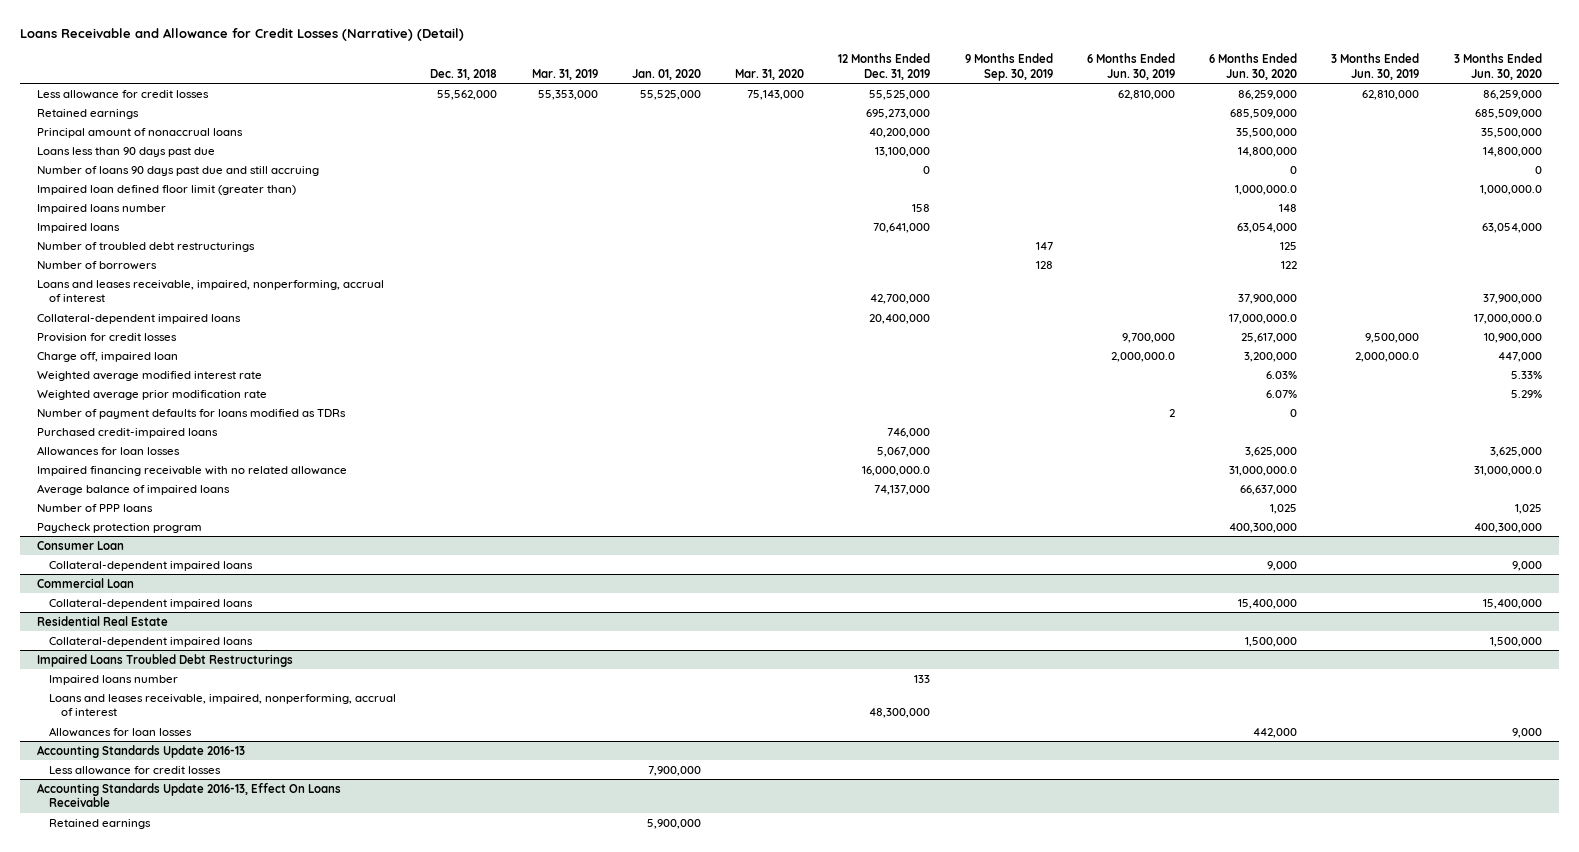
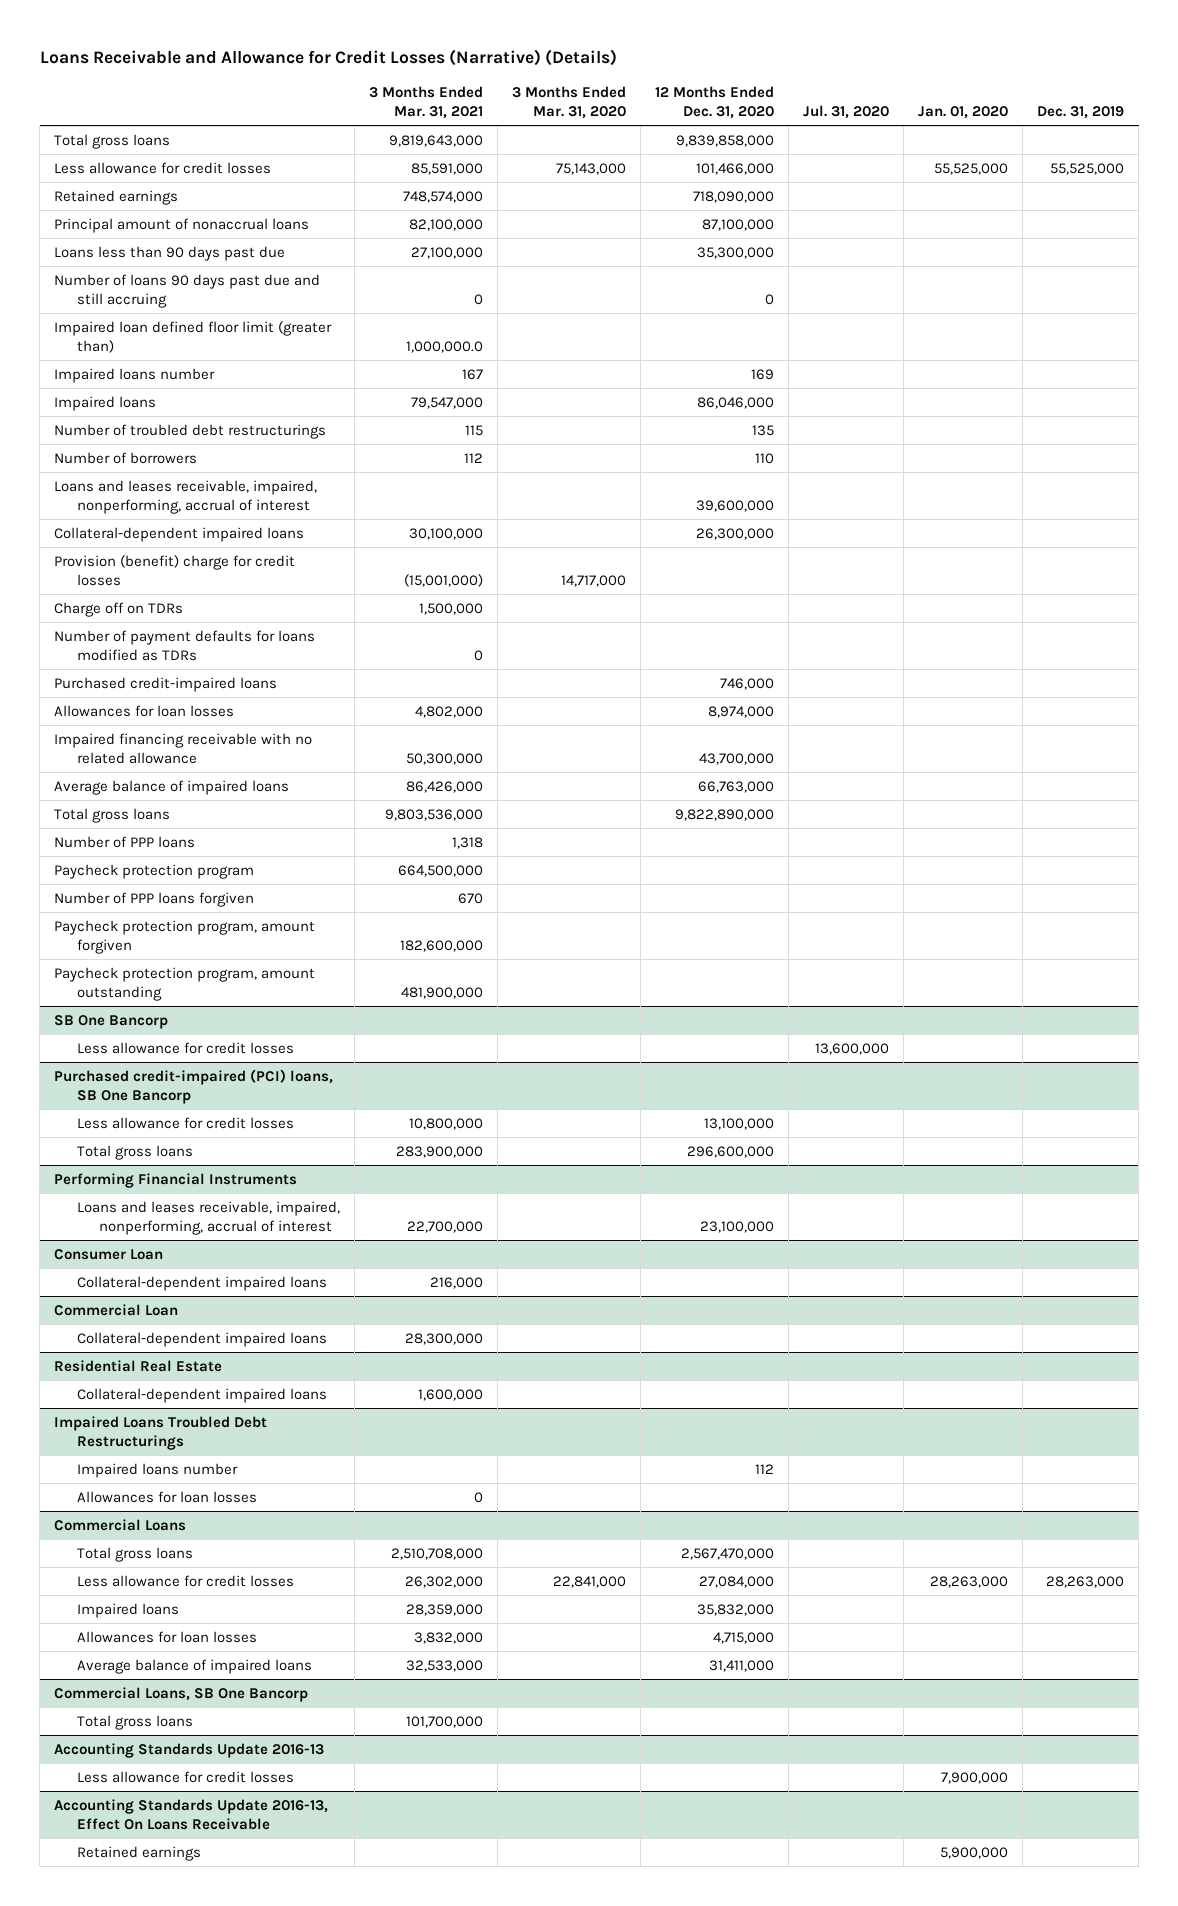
[20,28,465,42] Loans Receivable and Allowance for Credit Losses (Narrative) (Detail) -> [39,49,617,67] Loans Receivable and Allowance for Credit Losses (Narrative) (Details)
[430,68,498,80] Dec. 31, 2018 -> none
[531,68,598,80] Mar. 31, 2019 -> none
[735,68,805,80] Mar. 31, 2020 -> none
[838,53,931,80] 12 Months Ended Dec. 31, 2019 -> none
[964,53,1053,81] 9 Months Ended Sep. 30, 2019 -> none
[1086,53,1175,80] 6 Months Ended Jun. 30, 2019 -> none
[1209,53,1298,80] 6 Months Ended Jun. 30, 2020 -> none
[1331,53,1420,80] 3 Months Ended Jun. 30, 2019 -> none
[1453,53,1542,80] 3 Months Ended Jun. 30, 2020 -> none
none -> [368,86,483,119] 3 Months Ended Mar. 31, 2021
none -> [511,86,626,119] 3 Months Ended Mar. 31, 2020
none -> [654,86,774,119] 12 Months Ended Dec. 31, 2020
none -> [802,104,889,119] Jul. 31, 2020
none -> [1036,105,1124,119] Dec. 31, 2019
none -> [54,133,171,149] Total gross loans
[37,351,179,362] Charge off, impaired loan -> none
[37,370,263,381] Weighted average modified interest rate -> none
[37,389,268,400] Weighted average prior modification rate -> none
[37,332,178,342] Provision for credit losses -> [54,554,296,586] Provision (benefit) charge for credit losses
none -> [54,601,184,617] Charge off on TDRs
none -> [54,807,171,823] Total gross loans
none -> [54,891,255,907] Number of PPP loans forgiven
none -> [54,919,316,954] Paycheck protection program, amount forgiven
none -> [54,966,316,1001] Paycheck protection program, amount outstanding
none -> [54,1014,169,1029] SB One Bancorp
none -> [76,1041,294,1054] Less allowance for credit losses
none -> [54,1068,334,1104] Purchased credit-impaired (PCI) loans, SB One Bancorp
none -> [76,1116,294,1129] Less allowance for credit losses
none -> [76,1144,193,1160] Total gross loans
none -> [54,1172,298,1188] Performing Financial Instruments
none -> [76,1200,340,1235] Loans and leases receivable, impaired, nonperforming, accrual of interest
[49,693,397,717] Loans and leases receivable, impaired, nonperforming, accrual of interest -> none
none -> [54,1518,187,1531] Commercial Loans
none -> [76,1546,193,1562] Total gross loans
none -> [76,1574,294,1587] Less allowance for credit losses
none -> [76,1602,179,1618] Impaired loans
none -> [76,1630,257,1643] Allowances for loan losses
none -> [76,1658,312,1674] Average balance of impaired loans
none -> [54,1686,309,1702] Commercial Loans, SB One Bancorp
none -> [76,1714,193,1730] Total gross loans

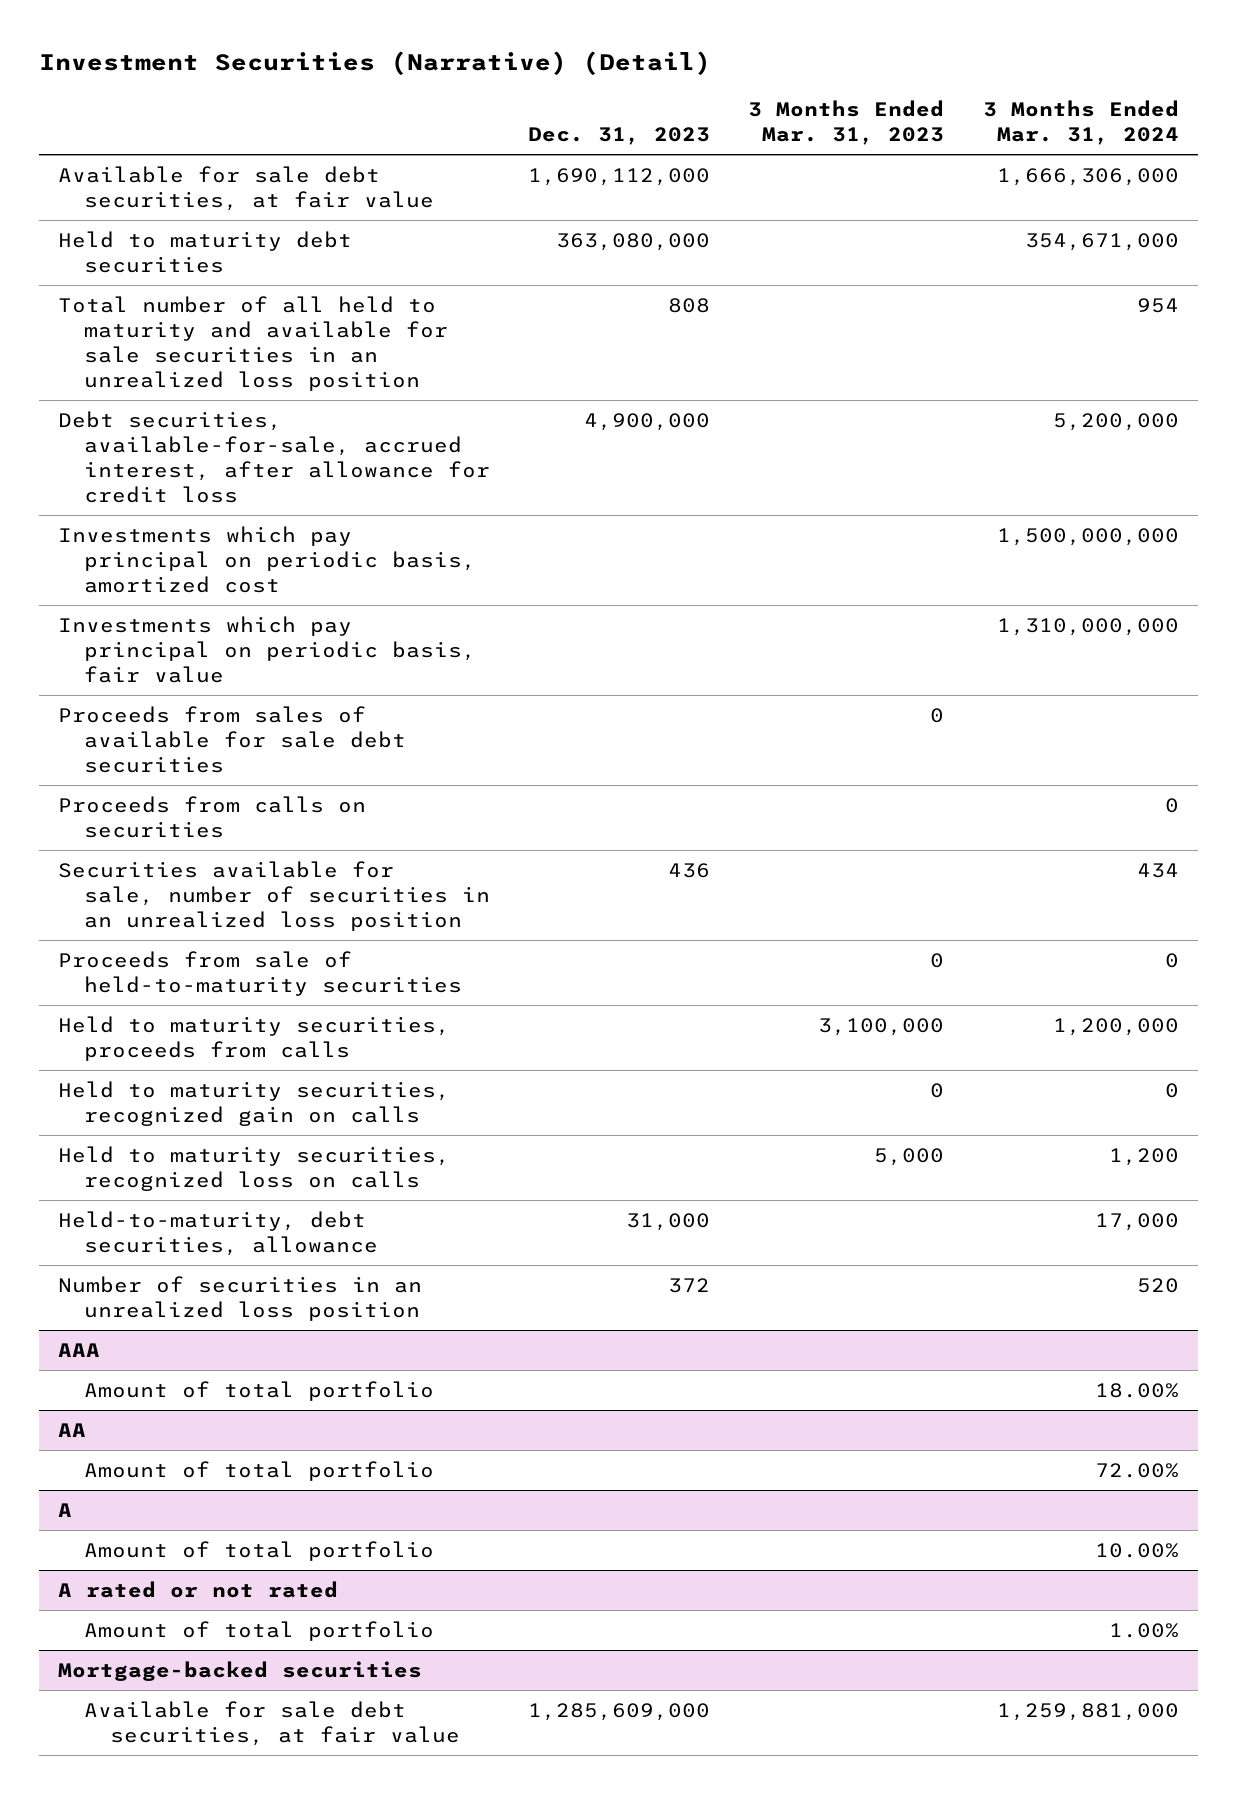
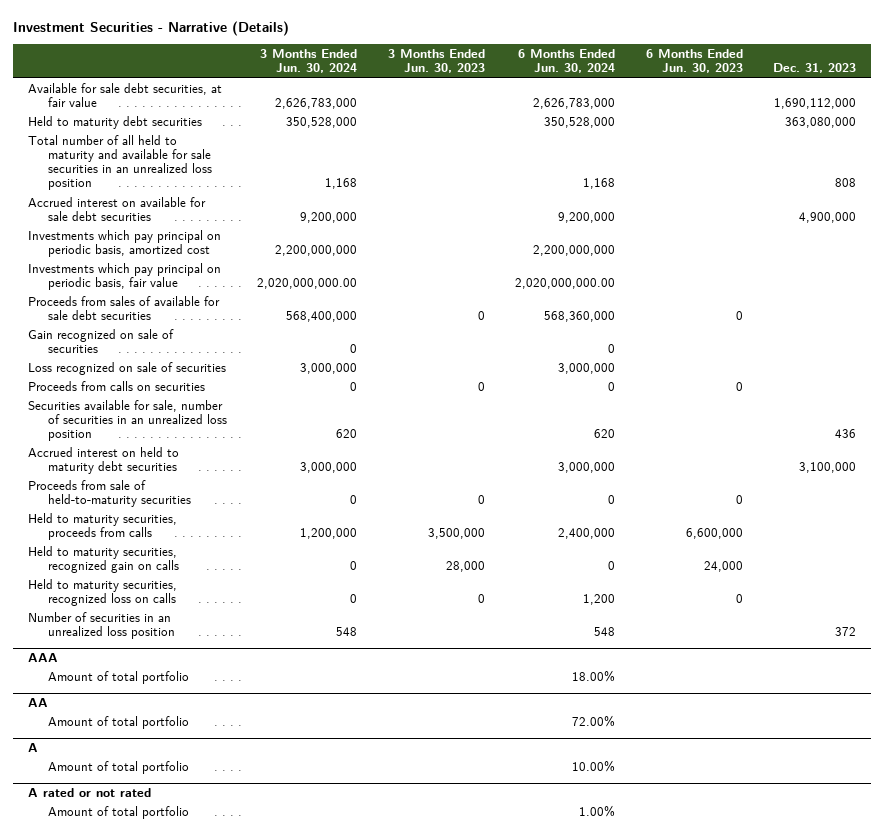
[39,50,712,75] Investment Securities (Narrative) (Detail) -> [12,21,289,37] Investment Securities - Narrative (Details)
[748,99,945,146] 3 Months Ended Mar. 31, 2023 -> none
[982,99,1179,146] 3 Months Ended Mar. 31, 2024 -> none
none -> [260,49,358,74] 3 Months Ended Jun. 30, 2024
none -> [387,49,485,74] 3 Months Ended Jun. 30, 2023
none -> [518,49,616,74] 6 Months Ended Jun. 30, 2024
none -> [645,49,743,74] 6 Months Ended Jun. 30, 2023
[58,410,490,503] Debt securities, available-for-sale, accrued interest, after allowance for credit loss -> [28,196,207,222] Accrued interest on available for sale debt securities
none -> [28,328,175,354] Gain recognized on sale of securities
none -> [28,361,227,375] Loss recognized on sale of securities
none -> [28,446,180,475] Accrued interest on held to maturity debt securities
[58,1210,378,1256] Held-to-maturity, debt securities, allowance -> none
[58,1660,423,1681] Mortgage-backed securities -> none
[83,1700,460,1746] Available for sale debt securities, at fair value -> none

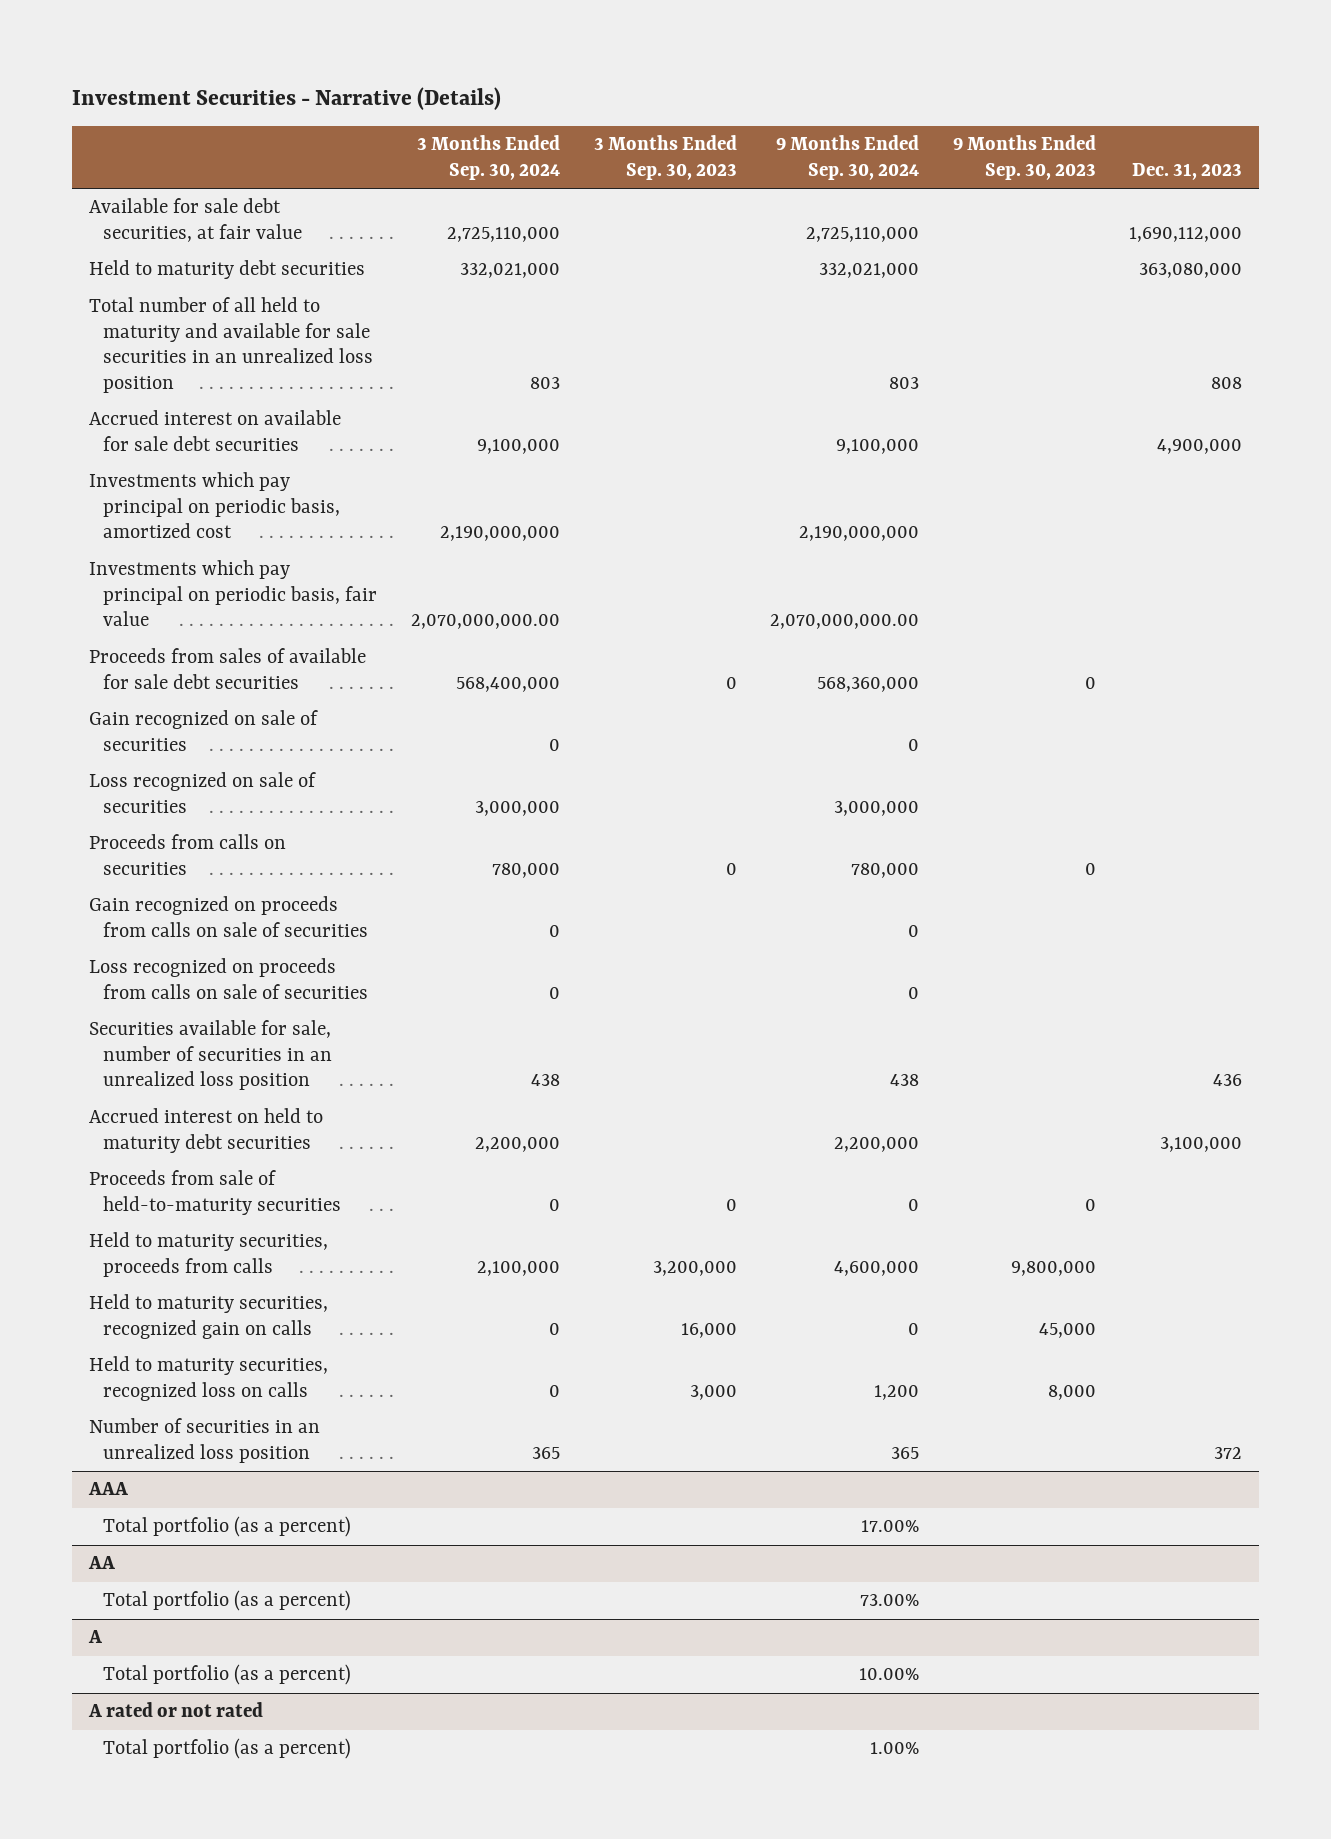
[260,49,358,74] 3 Months Ended Jun. 30, 2024 -> none
[387,49,485,74] 3 Months Ended Jun. 30, 2023 -> none
[518,49,616,74] 6 Months Ended Jun. 30, 2024 -> none
[645,49,743,74] 6 Months Ended Jun. 30, 2023 -> none
none -> [417,135,561,180] 3 Months Ended Sep. 30, 2024
none -> [593,135,737,180] 3 Months Ended Sep. 30, 2023
none -> [776,135,920,180] 9 Months Ended Sep. 30, 2024
none -> [952,135,1096,180] 9 Months Ended Sep. 30, 2023
none -> [88,896,369,937] Gain recognized on proceeds from calls on sale of securities
none -> [88,958,369,999] Loss recognized on proceeds from calls on sale of securities
[47,670,189,684] Amount of total portfolio -> [103,1516,352,1538] Total portfolio (as a percent)
[47,715,189,729] Amount of total portfolio -> [103,1590,352,1612] Total portfolio (as a percent)
[47,760,189,774] Amount of total portfolio -> [103,1664,352,1686] Total portfolio (as a percent)
[47,805,189,819] Amount of total portfolio -> [103,1738,352,1760] Total portfolio (as a percent)

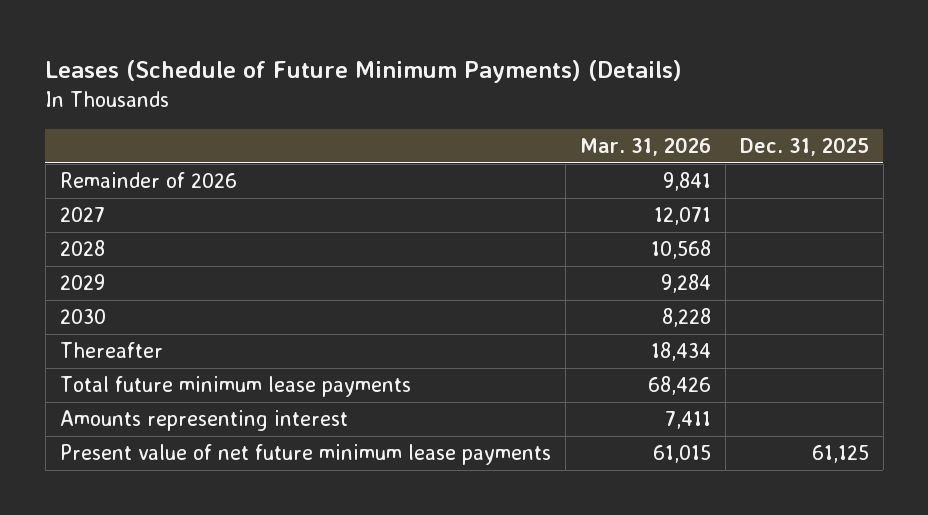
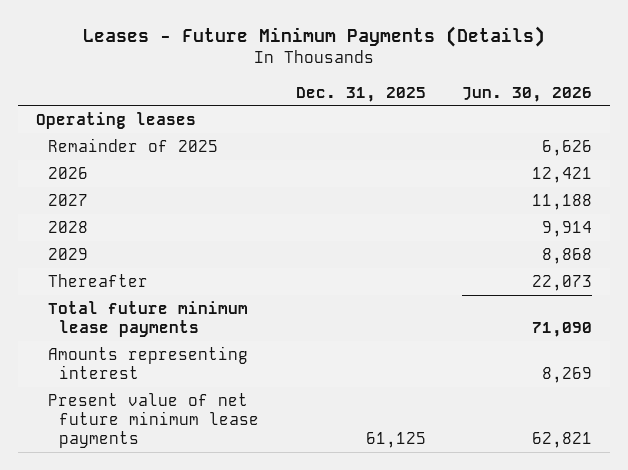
[45,60,683,84] Leases (Schedule of Future Minimum Payments) (Details) -> [83,26,546,48] Leases - Future Minimum Payments (Details)
[579,137,711,157] Mar. 31, 2026 -> none
none -> [462,86,593,102] Jun. 30, 2026
none -> [36,111,197,129] Operating leases
[59,172,237,189] Remainder of 2026 -> [47,137,218,152] Remainder of 2025
none -> [47,166,88,179] 2026
[59,309,106,325] 2030 -> none

